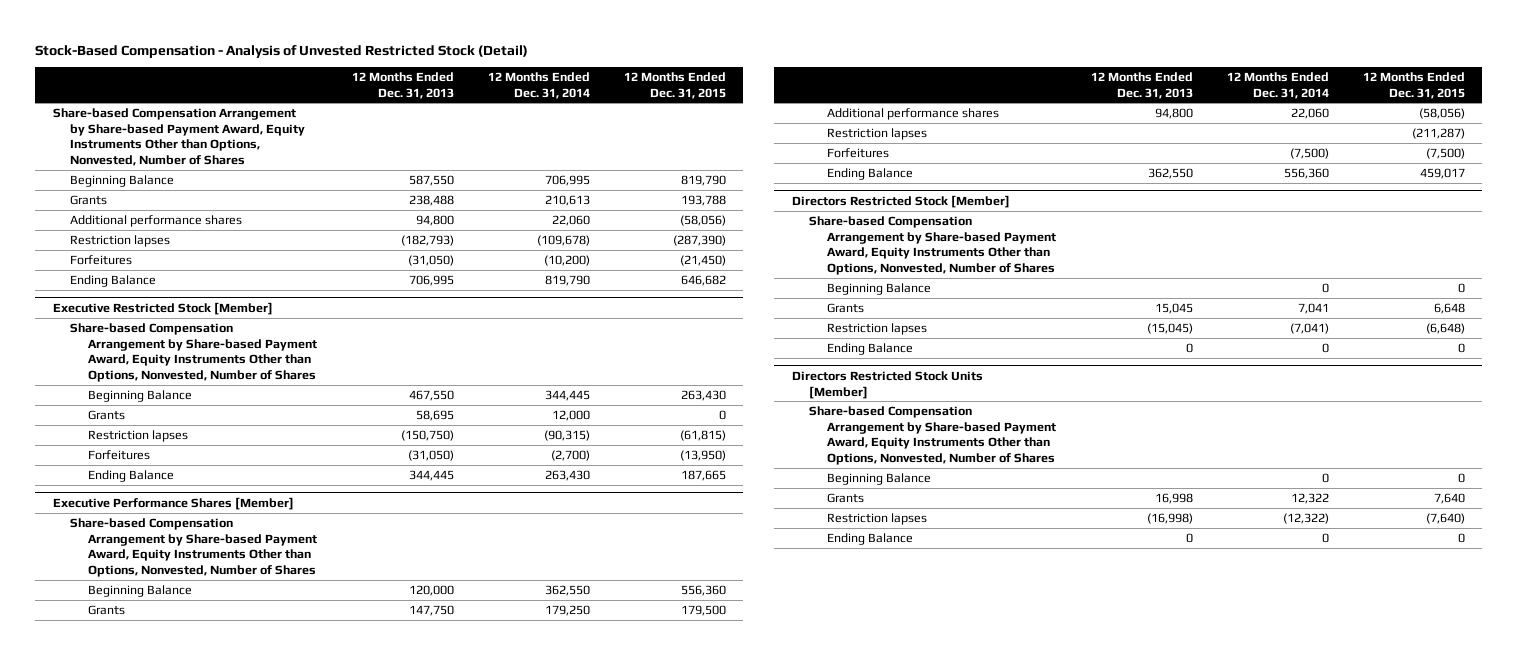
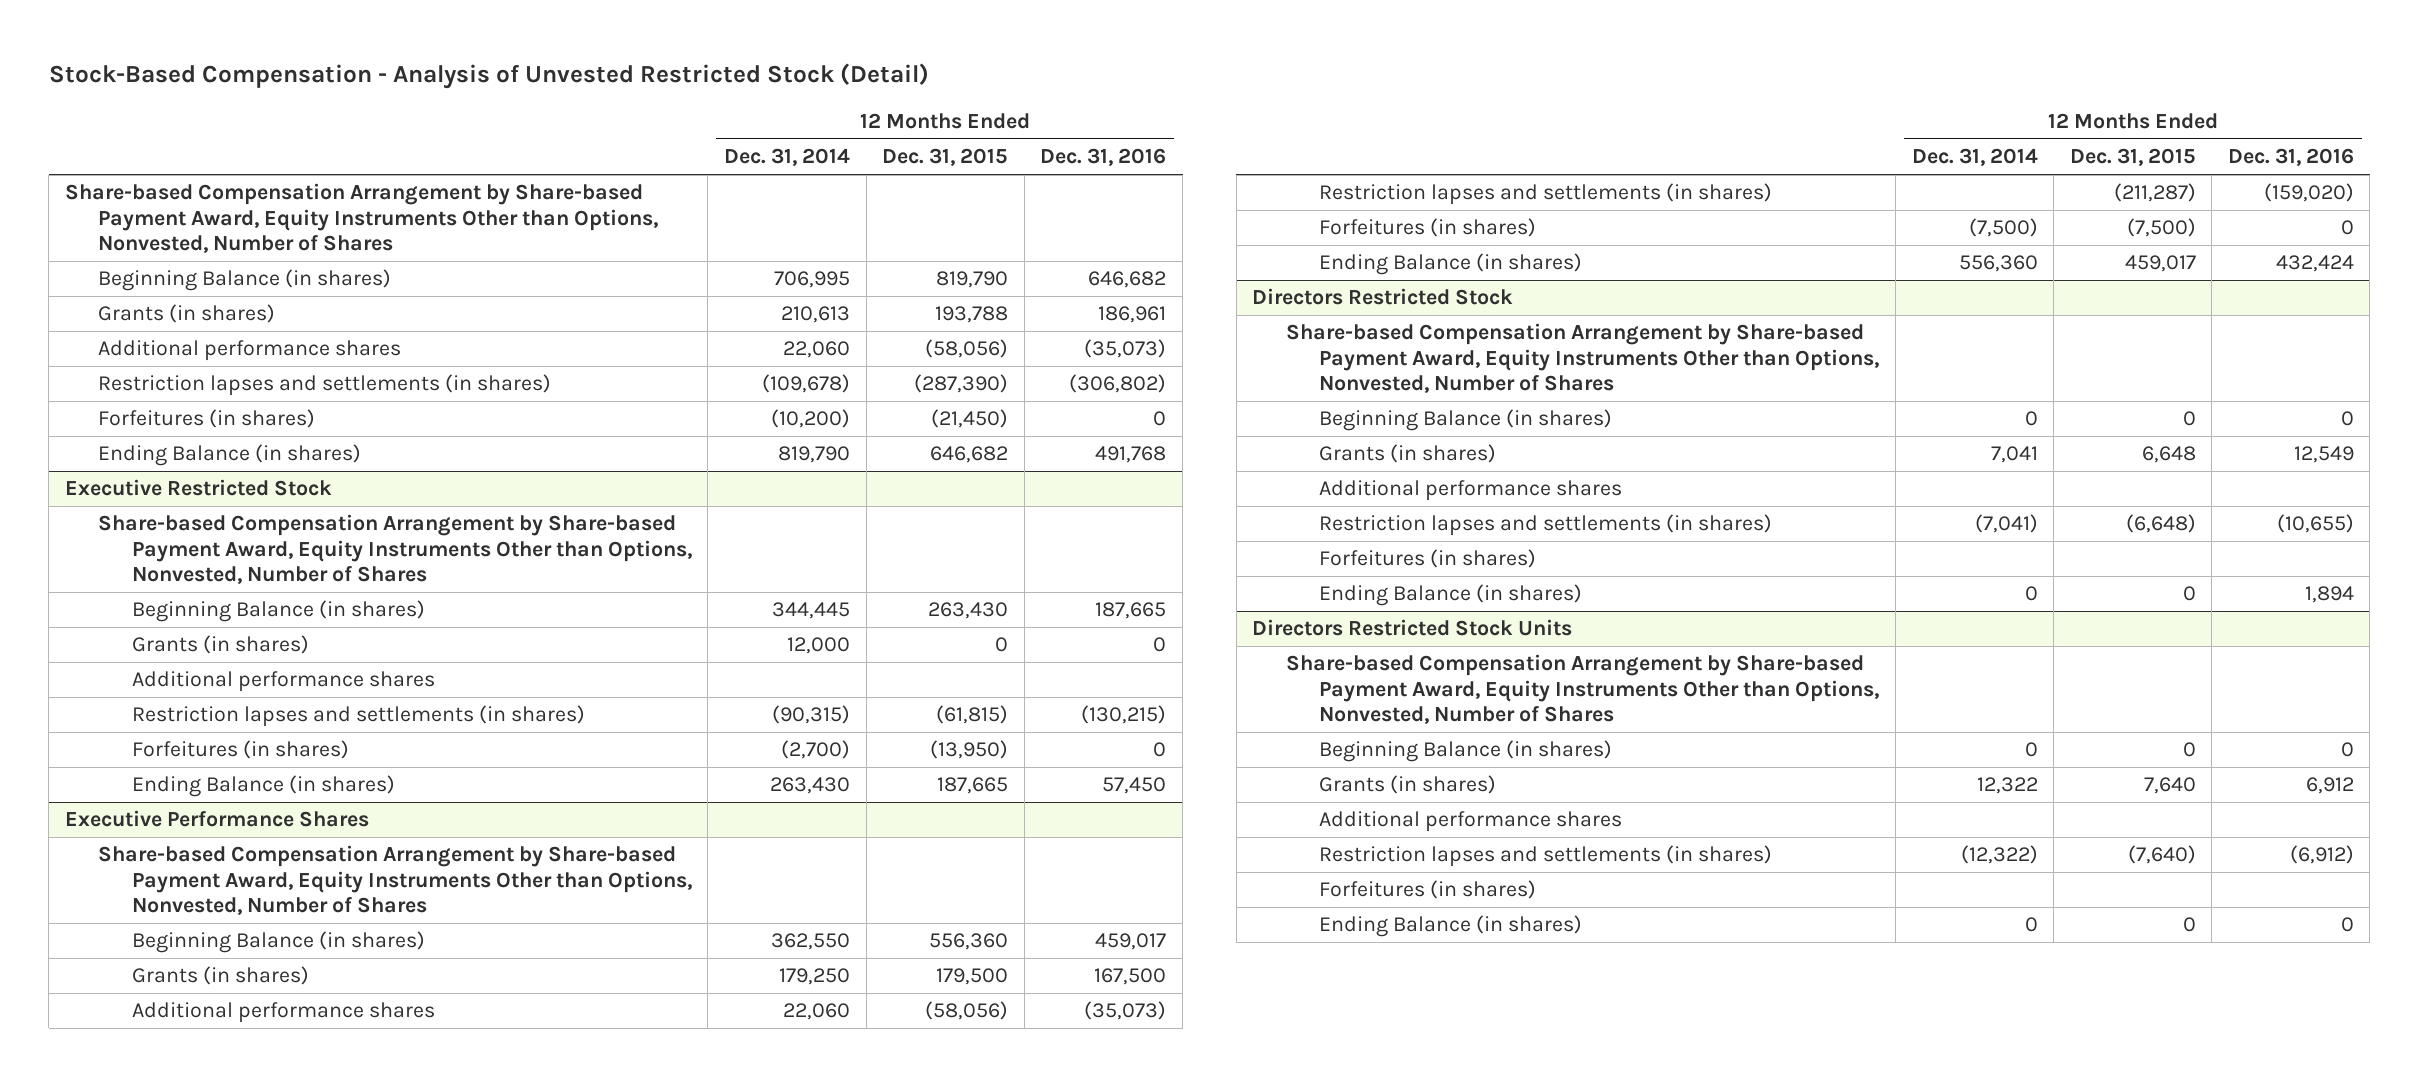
[351,71,454,99] 12 Months Ended Dec. 31, 2013 -> none
none -> [1040,148,1167,167] Dec. 31, 2016
[70,174,175,187] Beginning Balance -> [98,269,392,292] Beginning Balance (in shares)
[70,194,108,205] Grants -> [98,304,276,324] Grants (in shares)
[70,234,171,247] Restriction lapses -> [98,374,552,397] Restriction lapses and settlements (in shares)
[70,254,133,265] Forfeitures -> [98,409,316,429] Forfeitures (in shares)
[70,274,157,287] Ending Balance -> [98,444,362,467] Ending Balance (in shares)
[52,301,273,315] Executive Restricted Stock [Member] -> [64,479,332,497] Executive Restricted Stock
[88,389,193,402] Beginning Balance -> [131,600,425,623] Beginning Balance (in shares)
[88,409,126,420] Grants -> [131,635,309,655] Grants (in shares)
none -> [131,671,435,693] Additional performance shares
[88,429,189,442] Restriction lapses -> [131,705,585,728] Restriction lapses and settlements (in shares)
[88,449,151,460] Forfeitures -> [131,740,349,760] Forfeitures (in shares)
[88,469,175,482] Ending Balance -> [131,775,395,798] Ending Balance (in shares)
[52,496,294,510] Executive Performance Shares [Member] -> [64,810,369,828] Executive Performance Shares
[88,584,193,597] Beginning Balance -> [131,931,425,954] Beginning Balance (in shares)
[88,604,126,615] Grants -> [131,966,309,986] Grants (in shares)
[827,127,928,140] Restriction lapses -> [1319,183,1773,206] Restriction lapses and settlements (in shares)
[827,147,890,158] Forfeitures -> [1319,218,1537,238] Forfeitures (in shares)
[827,167,914,180] Ending Balance -> [1319,253,1583,276] Ending Balance (in shares)
[791,194,1010,208] Directors Restricted Stock [Member] -> [1252,288,1514,306] Directors Restricted Stock
[827,282,932,295] Beginning Balance -> [1319,409,1613,432] Beginning Balance (in shares)
[827,302,865,313] Grants -> [1319,444,1497,464] Grants (in shares)
none -> [1319,480,1623,502] Additional performance shares
[827,322,928,335] Restriction lapses -> [1319,514,1773,537] Restriction lapses and settlements (in shares)
none -> [1319,549,1537,569] Forfeitures (in shares)
[827,342,914,355] Ending Balance -> [1319,584,1583,607] Ending Balance (in shares)
[791,370,983,399] Directors Restricted Stock Units [Member] -> [1252,619,1573,637] Directors Restricted Stock Units
[827,472,932,485] Beginning Balance -> [1319,740,1613,763] Beginning Balance (in shares)
[827,492,865,503] Grants -> [1319,775,1497,795] Grants (in shares)
none -> [1319,811,1623,833] Additional performance shares
[827,512,928,525] Restriction lapses -> [1319,845,1773,868] Restriction lapses and settlements (in shares)
none -> [1319,880,1537,900] Forfeitures (in shares)
[827,532,914,545] Ending Balance -> [1319,915,1583,938] Ending Balance (in shares)

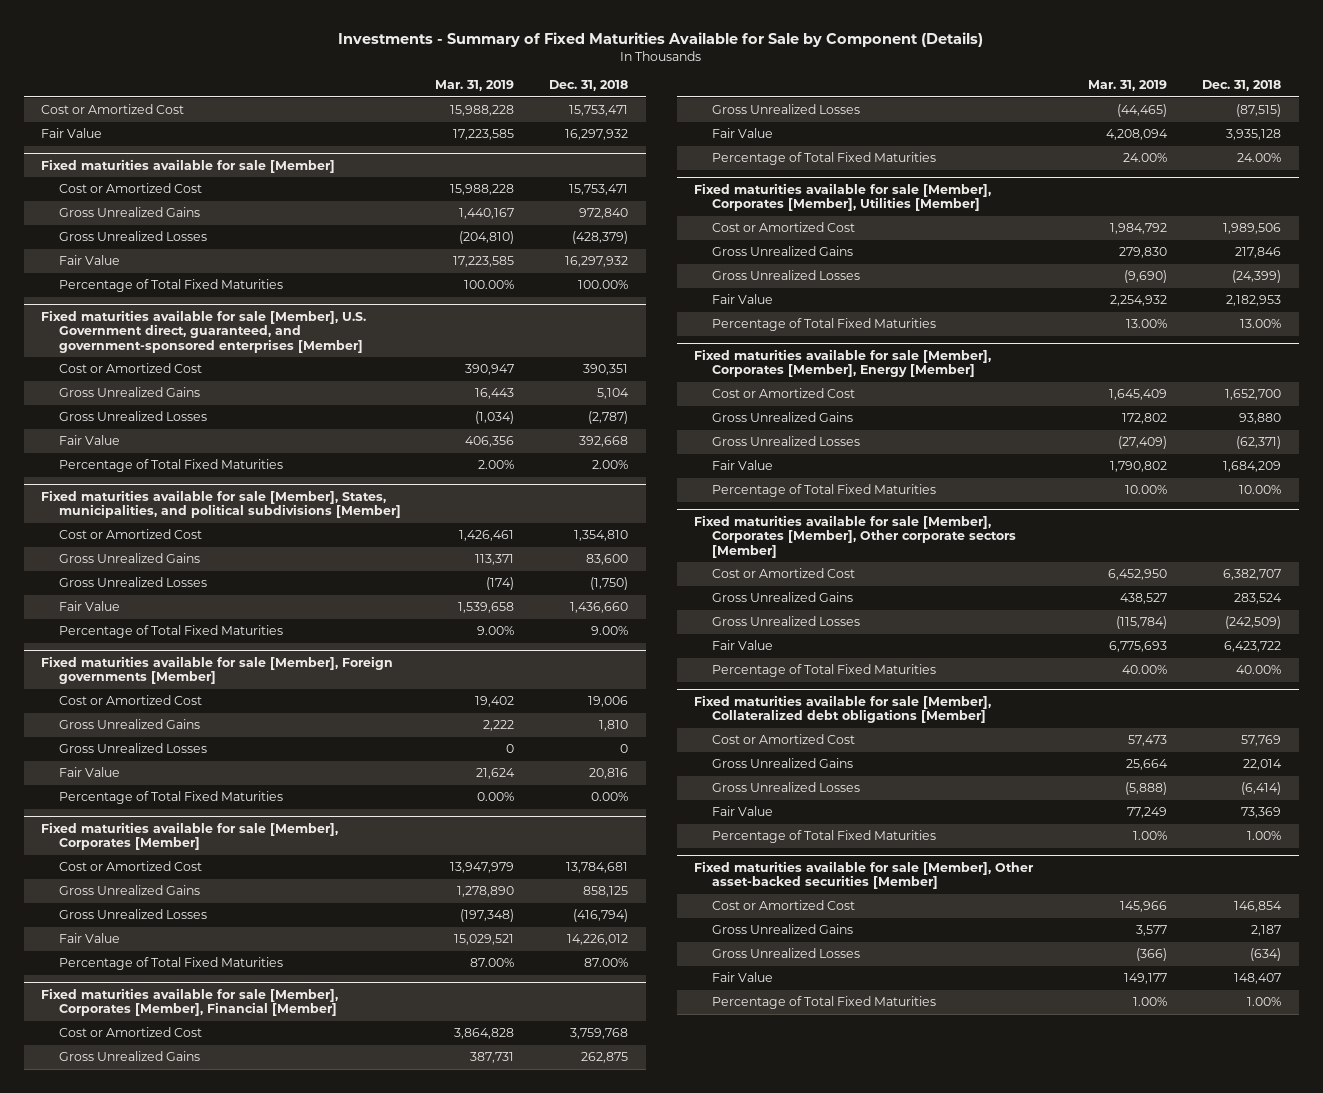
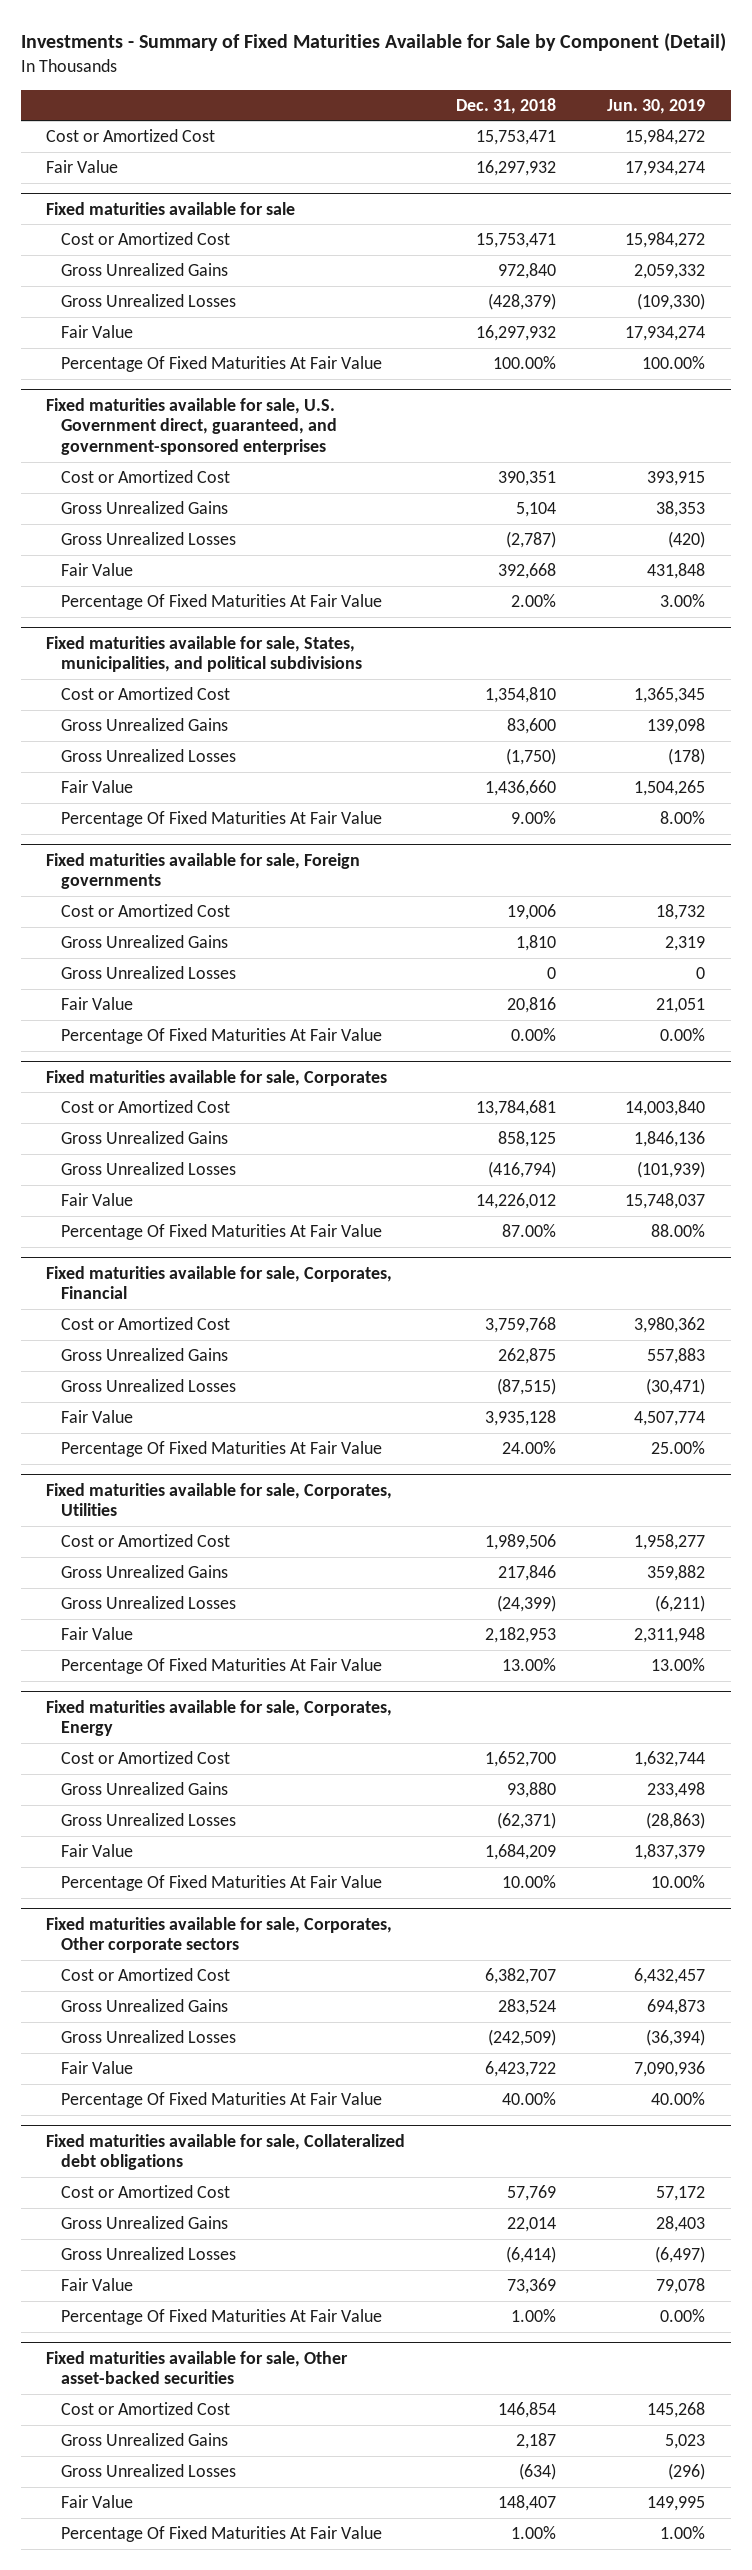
[338,31,984,47] Investments - Summary of Fixed Maturities Available for Sale by Component (Details) -> [20,33,726,53] Investments - Summary of Fixed Maturities Available for Sale by Component (Detail)
[435,80,515,92] Mar. 31, 2019 -> none
none -> [607,98,706,114] Jun. 30, 2019
[41,158,336,173] Fixed maturities available for sale [Member] -> [46,201,296,215] Fixed maturities available for sale
[58,279,283,293] Percentage of Total Fixed Maturities -> [60,356,382,373] Percentage Of Fixed Maturities At Fair Value
[41,309,367,353] Fixed maturities available for sale [Member], U.S. Government direct, guaranteed, and government-sponsored enterprises [Member] -> [46,397,337,456] Fixed maturities available for sale, U.S. Government direct, guaranteed, and government-sponsored enterprises
[58,459,283,473] Percentage of Total Fixed Maturities -> [60,594,382,611] Percentage Of Fixed Maturities At Fair Value
[41,489,401,519] Fixed maturities available for sale [Member], States, municipalities, and political subdivisions [Member] -> [46,635,362,673] Fixed maturities available for sale, States, municipalities, and political subdivisions
[58,625,283,639] Percentage of Total Fixed Maturities -> [60,811,382,828] Percentage Of Fixed Maturities At Fair Value
[41,655,394,685] Fixed maturities available for sale [Member], Foreign governments [Member] -> [46,852,361,890] Fixed maturities available for sale, Foreign governments
[58,791,283,805] Percentage of Total Fixed Maturities -> [60,1028,382,1045] Percentage Of Fixed Maturities At Fair Value
[41,821,339,851] Fixed maturities available for sale [Member], Corporates [Member] -> [46,1069,388,1086] Fixed maturities available for sale, Corporates
[58,957,283,971] Percentage of Total Fixed Maturities -> [60,1224,382,1241] Percentage Of Fixed Maturities At Fair Value
[41,987,339,1017] Fixed maturities available for sale [Member], Corporates [Member], Financial [Member] -> [46,1265,393,1300] Fixed maturities available for sale, Corporates, Financial
[711,152,936,166] Percentage of Total Fixed Maturities -> [60,1441,382,1458] Percentage Of Fixed Maturities At Fair Value
[694,182,992,212] Fixed maturities available for sale [Member], Corporates [Member], Utilities [Member] -> [46,1482,393,1517] Fixed maturities available for sale, Corporates, Utilities
[711,318,936,332] Percentage of Total Fixed Maturities -> [60,1658,382,1675] Percentage Of Fixed Maturities At Fair Value
[694,348,992,378] Fixed maturities available for sale [Member], Corporates [Member], Energy [Member] -> [46,1699,393,1737] Fixed maturities available for sale, Corporates, Energy
[711,484,936,498] Percentage of Total Fixed Maturities -> [60,1875,382,1892] Percentage Of Fixed Maturities At Fair Value
[694,514,1016,558] Fixed maturities available for sale [Member], Corporates [Member], Other corporate sectors [Member] -> [46,1916,393,1954] Fixed maturities available for sale, Corporates, Other corporate sectors
[711,664,936,678] Percentage of Total Fixed Maturities -> [60,2092,382,2109] Percentage Of Fixed Maturities At Fair Value
[694,694,992,724] Fixed maturities available for sale [Member], Collateralized debt obligations [Member] -> [46,2133,406,2171] Fixed maturities available for sale, Collateralized debt obligations
[711,830,936,844] Percentage of Total Fixed Maturities -> [60,2309,382,2326] Percentage Of Fixed Maturities At Fair Value
[694,860,1035,890] Fixed maturities available for sale [Member], Other asset-backed securities [Member] -> [46,2350,349,2385] Fixed maturities available for sale, Other asset-backed securities
[711,996,936,1010] Percentage of Total Fixed Maturities -> [60,2526,382,2543] Percentage Of Fixed Maturities At Fair Value

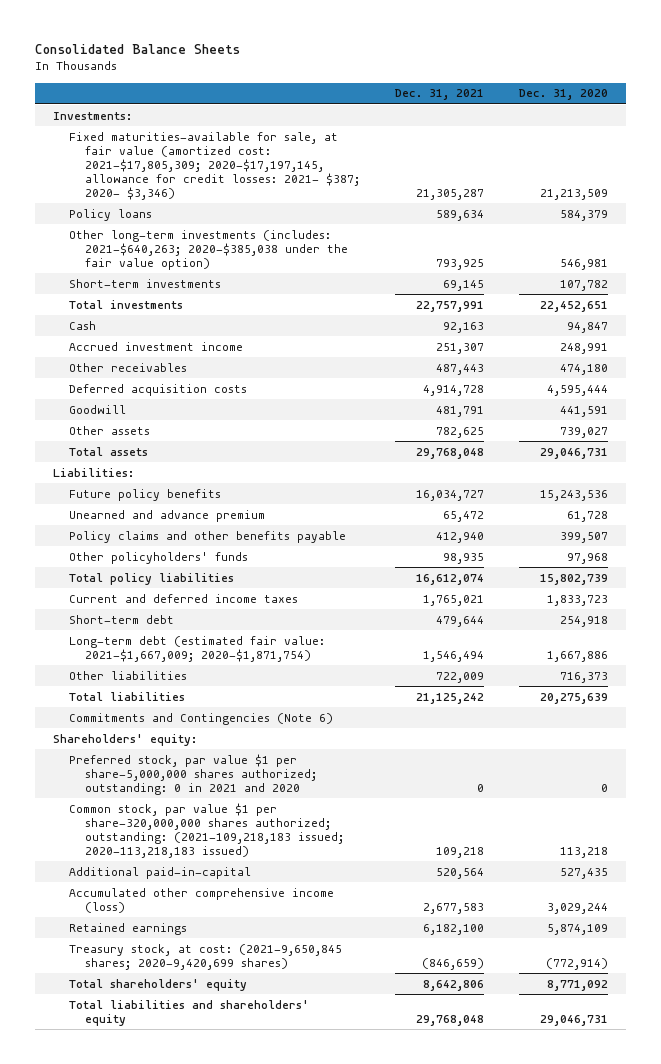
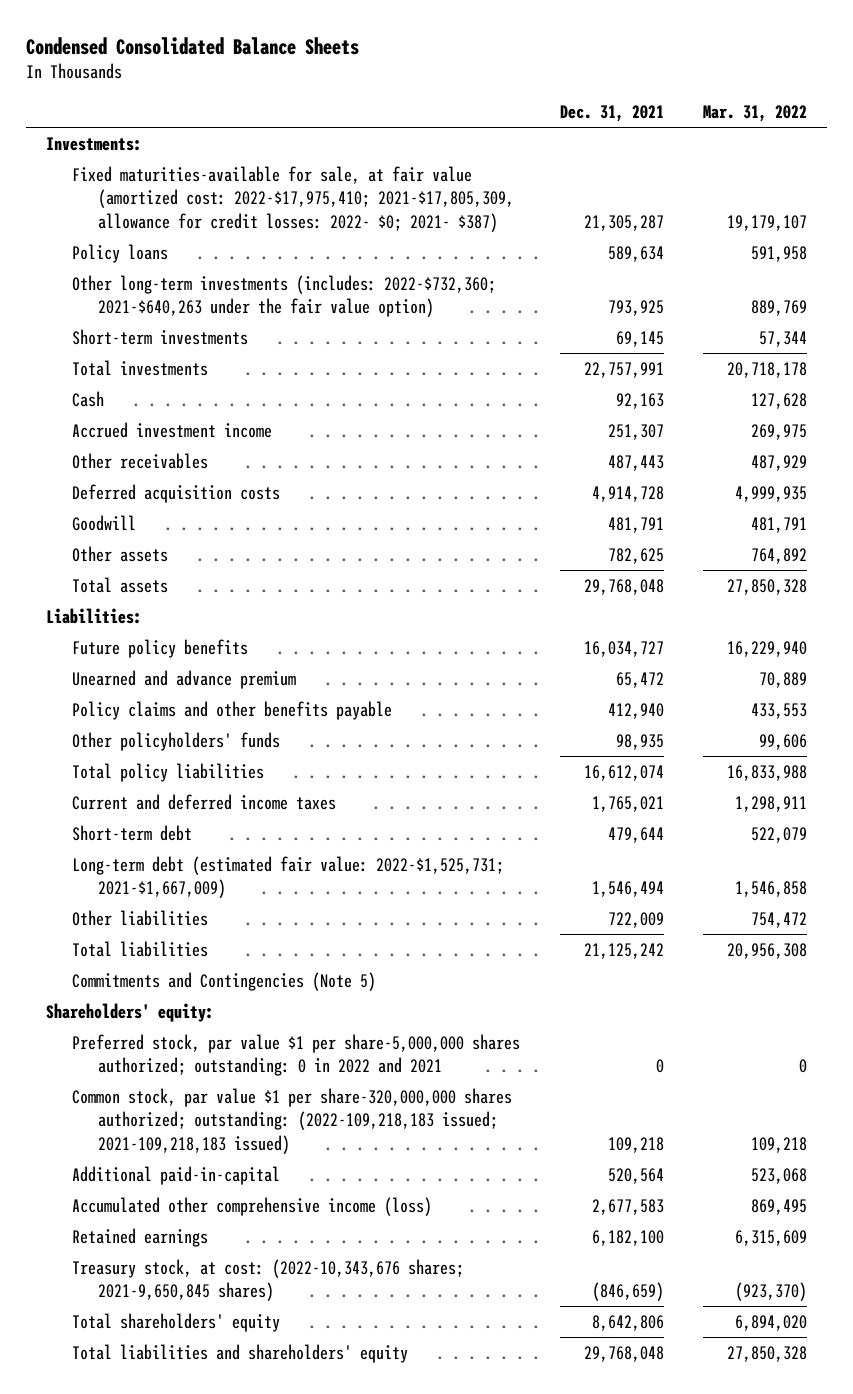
[35,43,241,54] Consolidated Balance Sheets -> [25,36,359,55] Condensed Consolidated Balance Sheets
[519,89,609,101] Dec. 31, 2020 -> none
none -> [703,105,808,123] Mar. 31, 2022
[68,131,360,201] Fixed maturities-available for sale, at fair value (amortized cost: 2021-$17,805,309; 2020-$17,197,145, allowance for credit losses: 2021- $387; 2020- $3,346) -> [71,165,514,232] Fixed maturities-available for sale, at fair value (amortized cost: 2022-$17,975,410; 2021-$17,805,309, allowance for credit losses: 2022- $0; 2021- $387)
[68,229,348,270] Other long-term investments (includes: 2021-$640,263; 2020-$385,038 under the fair value option) -> [71,274,496,318] Other long-term investments (includes: 2022-$732,360; 2021-$640,263 under the fair value option)
[68,635,325,662] Long-term debt (estimated fair value: 2021-$1,667,009; 2020-$1,871,754) -> [71,855,504,899] Long-term debt (estimated fair value: 2022-$1,525,731; 2021-$1,667,009)
[68,712,333,725] Commitments and Contingencies (Note 6) -> [71,971,376,991] Commitments and Contingencies (Note 5)
[68,753,317,795] Preferred stock, par value $1 per share-5,000,000 shares authorized; outstanding: 0 in 2021 and 2020 -> [71,1033,520,1077] Preferred stock, par value $1 per share-5,000,000 shares authorized; outstanding: 0 in 2022 and 2021
[68,802,344,859] Common stock, par value $1 per share-320,000,000 shares authorized; outstanding: (2021-109,218,183 issued; 2020-113,218,183 issued) -> [71,1087,512,1154] Common stock, par value $1 per share-320,000,000 shares authorized; outstanding: (2022-109,218,183 issued; 2021-109,218,183 issued)
[68,943,342,970] Treasury stock, at cost: (2021-9,650,845 shares; 2020-9,420,699 shares) -> [71,1258,464,1302] Treasury stock, at cost: (2022-10,343,676 shares; 2021-9,650,845 shares)

